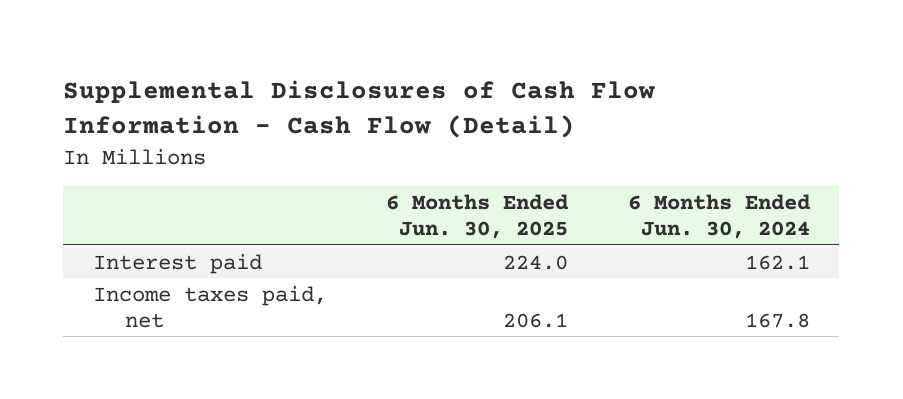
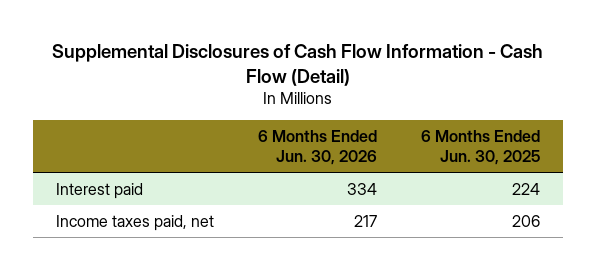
[627,193,811,240] 6 Months Ended Jun. 30, 2024 -> none
none -> [257,130,377,166] 6 Months Ended Jun. 30, 2026
[503,254,569,270] 224.0 -> [512,182,541,195] 224
[503,312,569,328] 206.1 -> [512,214,541,227] 206

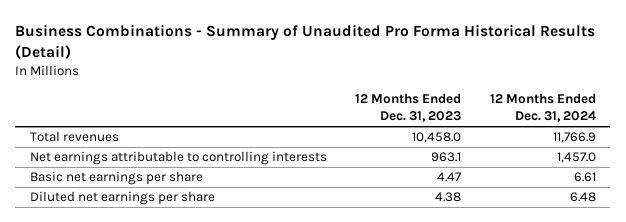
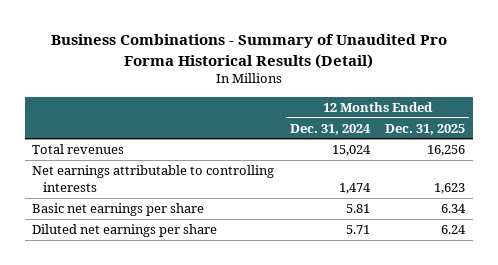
[355,93,462,123] 12 Months Ended Dec. 31, 2023 -> none
none -> [385,123,466,135] Dec. 31, 2025
[553,132,597,144] 11,766.9 -> [331,145,371,157] 15,024
[557,152,597,164] 1,457.0 -> [338,183,371,195] 1,474
[574,172,597,183] 6.61 -> [345,204,370,214] 5.81
[570,192,597,203] 6.48 -> [345,225,370,235] 5.71

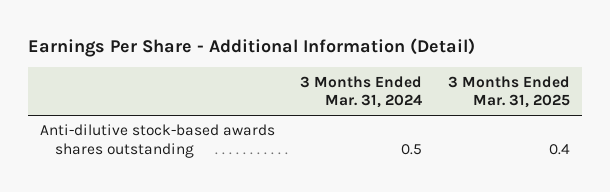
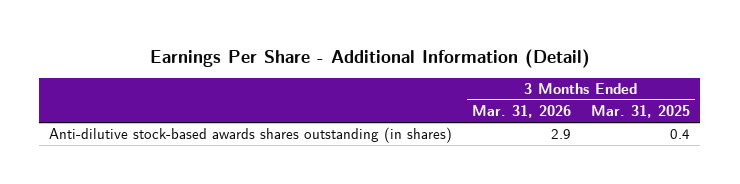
[300,75,423,109] 3 Months Ended Mar. 31, 2024 -> none
none -> [472,105,572,119] Mar. 31, 2026
[40,124,276,159] Anti-dilutive stock-based awards shares outstanding -> [49,127,453,144] Anti-dilutive stock-based awards shares outstanding (in shares)

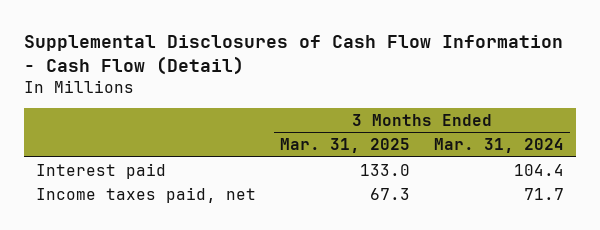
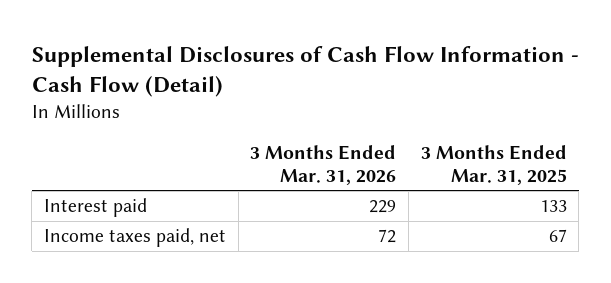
[434,138,565,154] Mar. 31, 2024 -> none
none -> [250,144,397,185] 3 Months Ended Mar. 31, 2026
[359,163,410,176] 133.0 -> [539,200,567,213] 133
[369,187,410,200] 67.3 -> [548,229,567,243] 67

